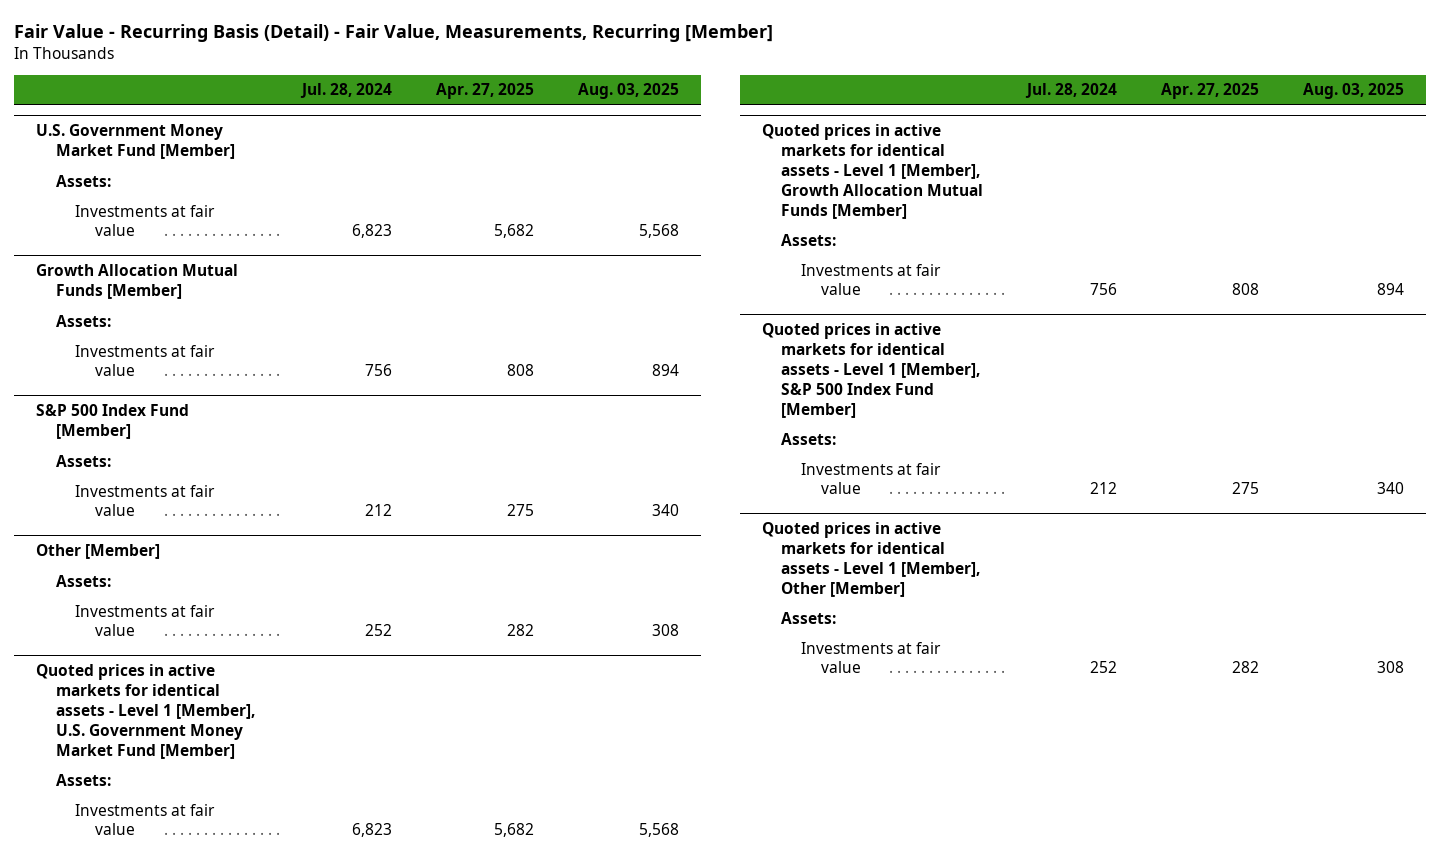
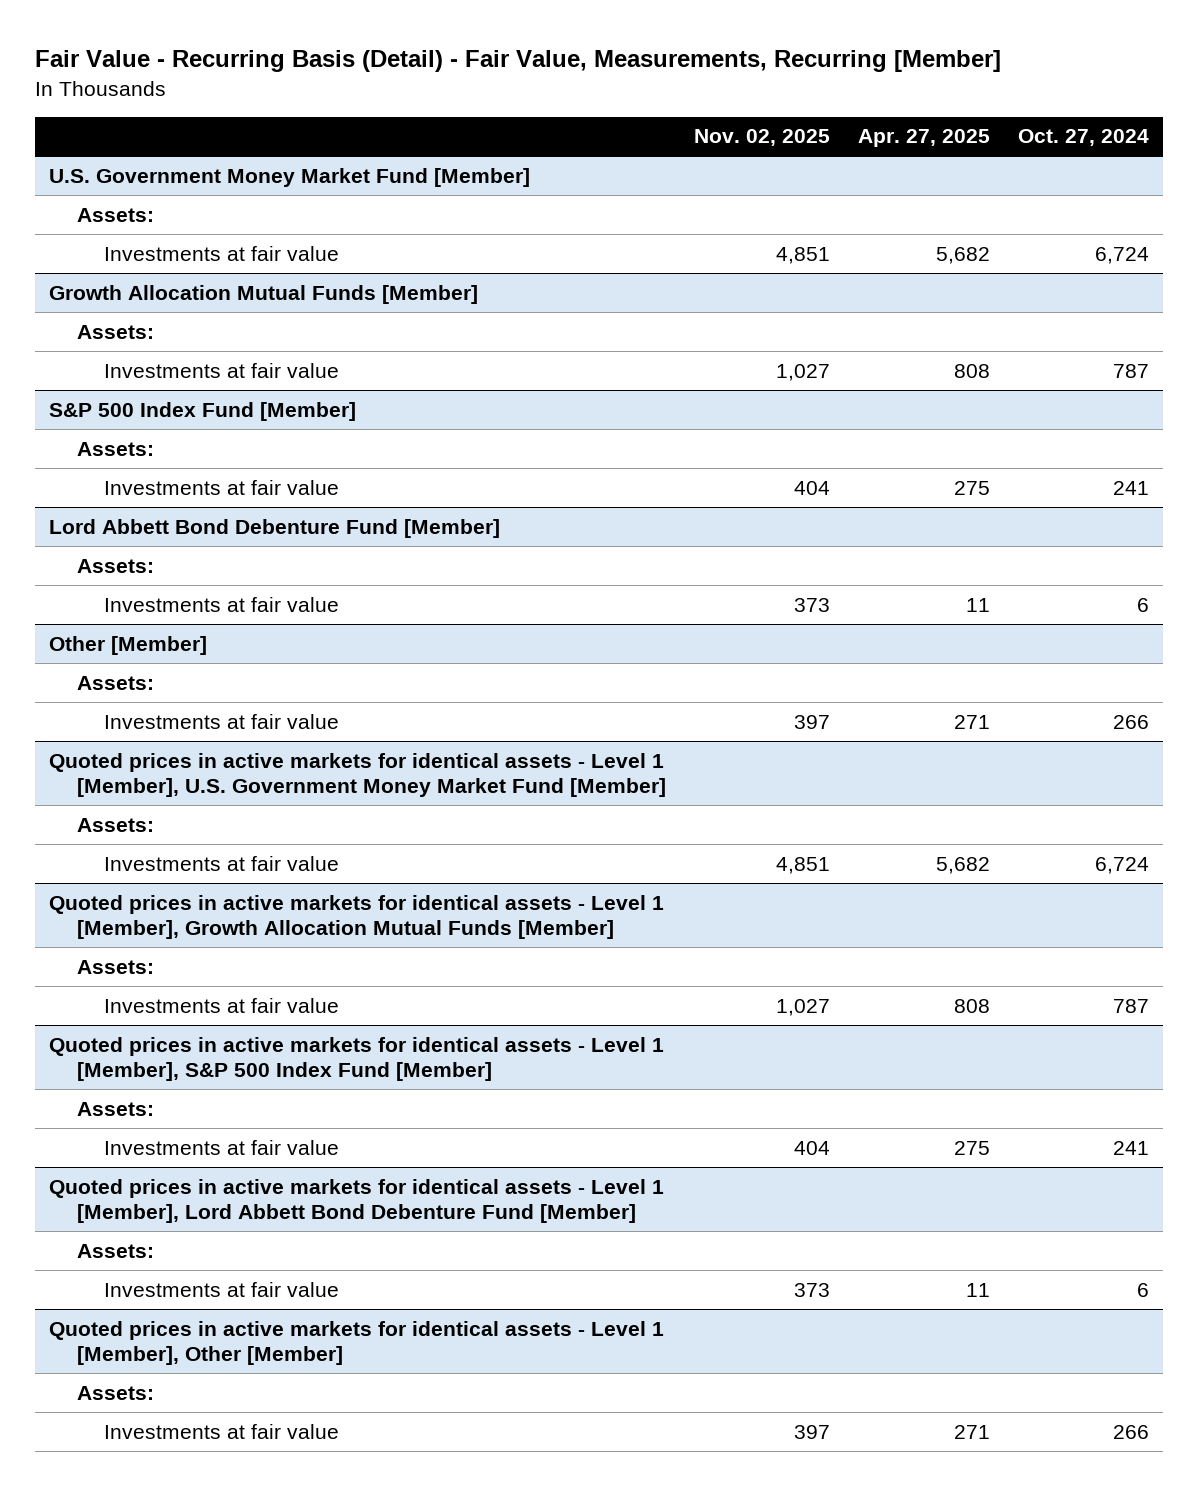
[299,83,392,99] Jul. 28, 2024 -> none
[577,83,679,100] Aug. 03, 2025 -> none
none -> [693,129,830,147] Nov. 02, 2025
none -> [1018,129,1150,147] Oct. 27, 2024
none -> [48,518,500,538] Lord Abbett Bond Debenture Fund [Member]
none -> [76,558,154,573] Assets:
none -> [104,596,340,612] Investments at fair value
[506,624,534,637] 282 -> [954,714,991,729] 271
none -> [48,1178,664,1224] Quoted prices in active markets for identical assets - Level 1 [Member], Lord Abbett Bond Debenture Fund [Member]
none -> [76,1243,154,1258] Assets:
none -> [104,1281,340,1297] Investments at fair value
[1232,661,1260,674] 282 -> [954,1424,991,1439] 271

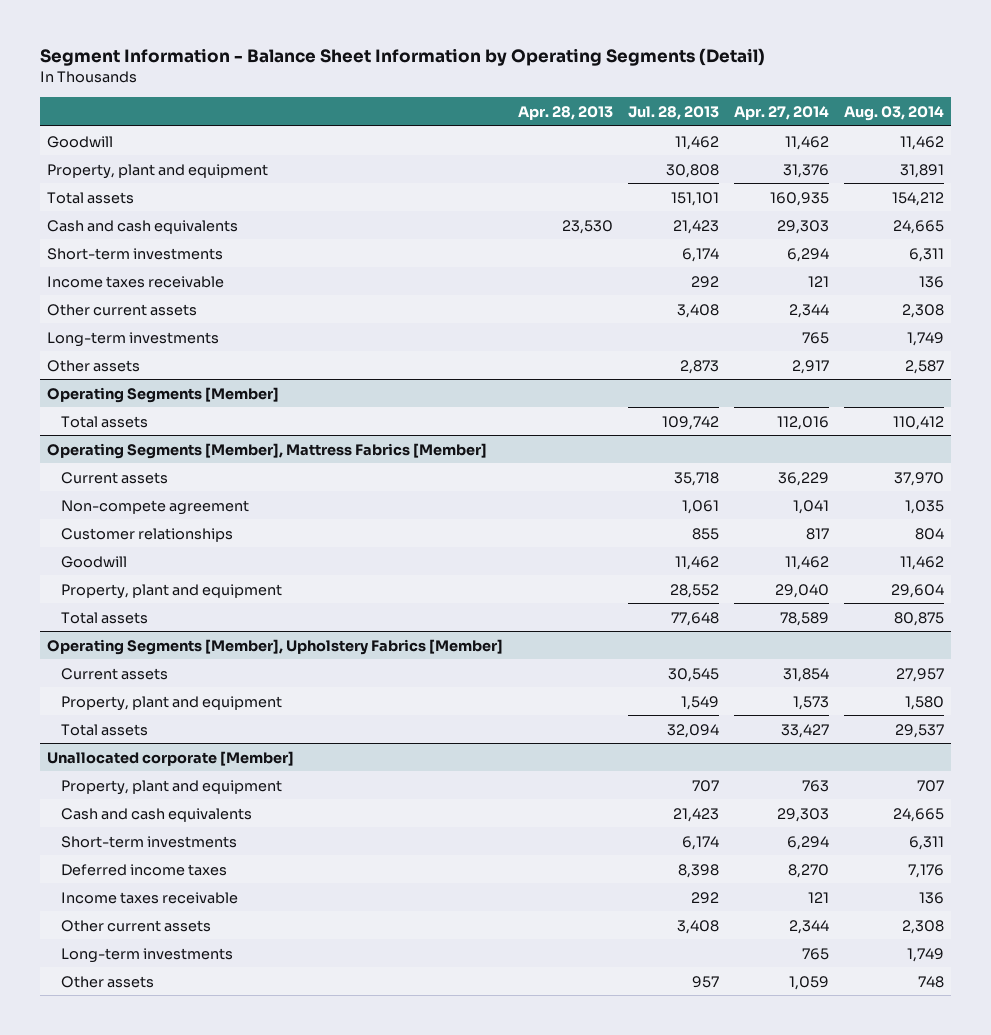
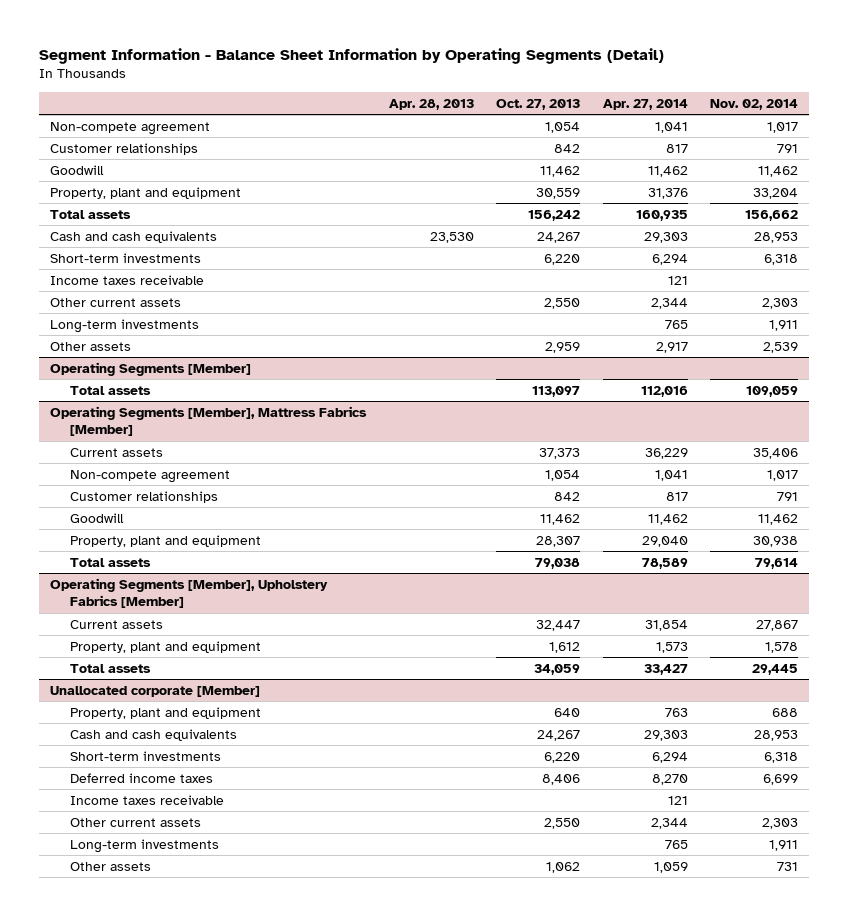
[628,105,720,120] Jul. 28, 2013 -> none
[843,105,944,121] Aug. 03, 2014 -> none
none -> [496,98,581,110] Oct. 27, 2013
none -> [710,98,799,110] Nov. 02, 2014
none -> [50,121,211,135] Non-compete agreement
none -> [50,142,199,155] Customer relationships

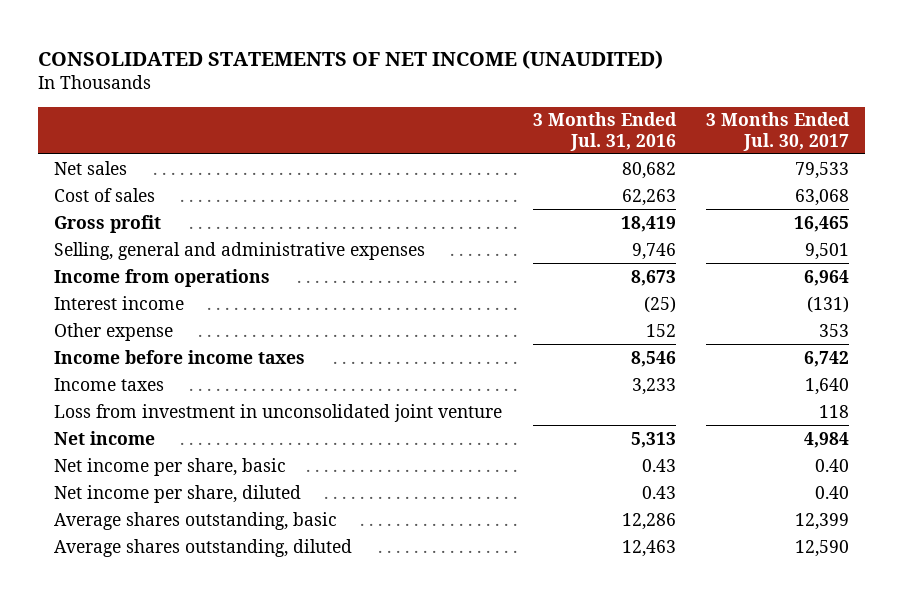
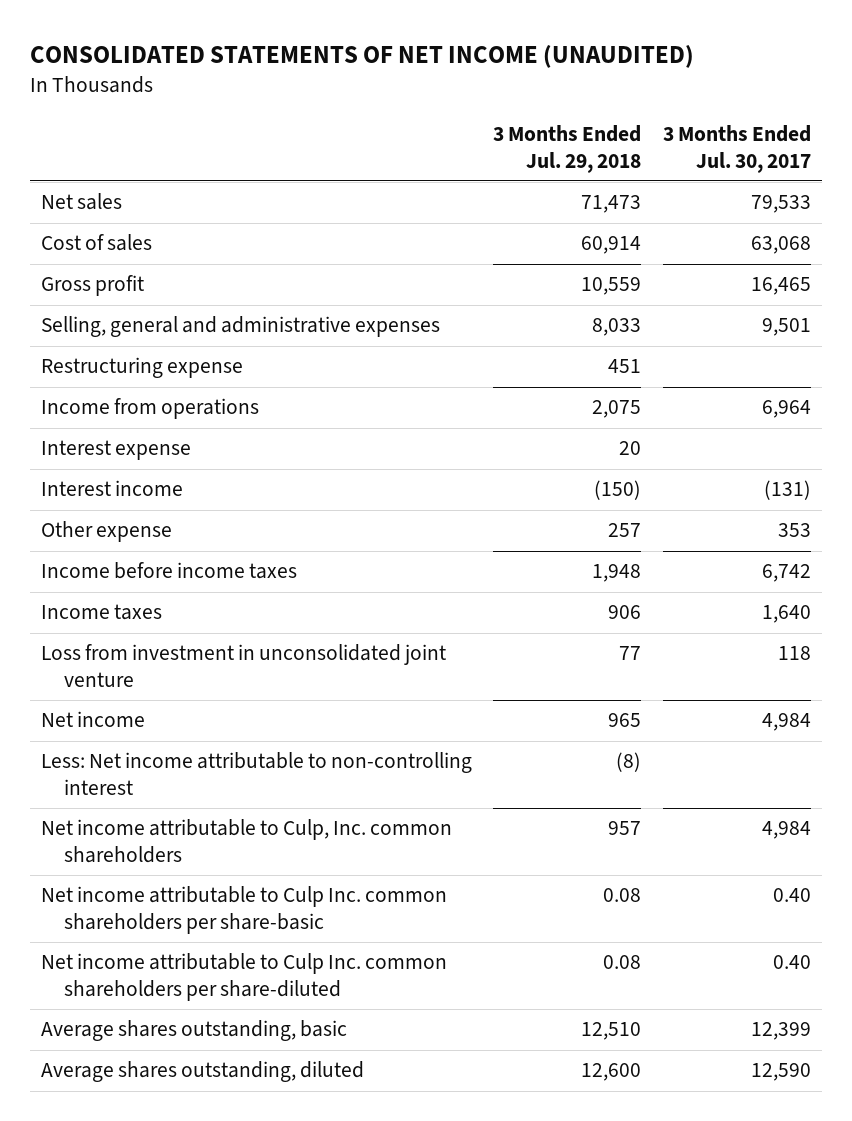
[532,112,677,151] 3 Months Ended Jul. 31, 2016 -> none
none -> [493,125,642,173] 3 Months Ended Jul. 29, 2018
none -> [40,357,243,379] Restructuring expense
none -> [40,440,191,461] Interest expense
none -> [40,752,472,795] Less: Net income attributable to non-controlling interest
none -> [40,819,452,863] Net income attributable to Culp, Inc. common shareholders
[53,457,286,476] Net income per share, basic -> [40,886,447,934] Net income attributable to Culp Inc. common shareholders per share-basic
[53,484,301,503] Net income per share, diluted -> [40,953,447,1001] Net income attributable to Culp Inc. common shareholders per share-diluted

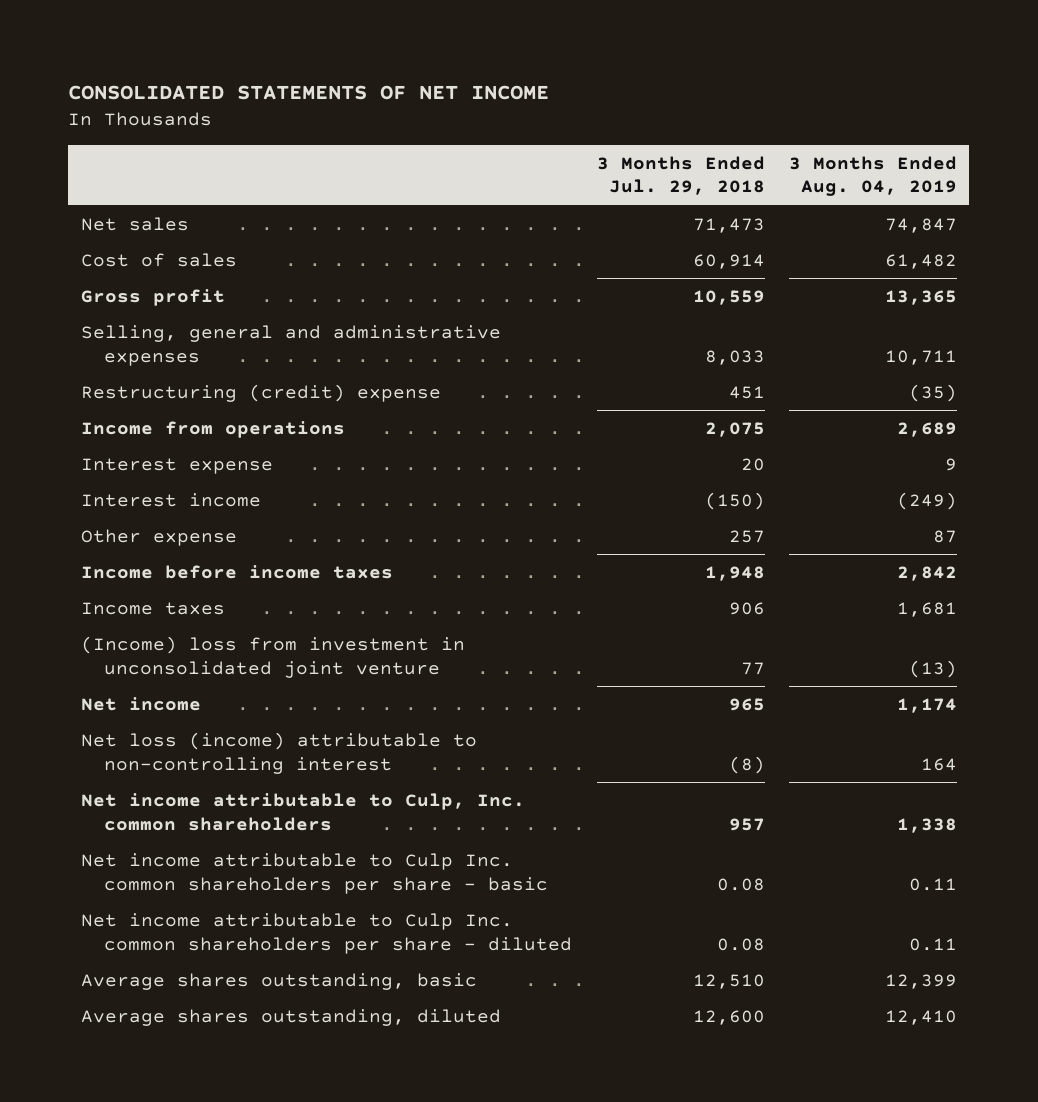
[29,45,694,69] CONSOLIDATED STATEMENTS OF NET INCOME (UNAUDITED) -> [68,84,550,100] CONSOLIDATED STATEMENTS OF NET INCOME
[663,125,812,173] 3 Months Ended Jul. 30, 2017 -> none
none -> [789,155,958,197] 3 Months Ended Aug. 04, 2019
[40,357,243,379] Restructuring expense -> [80,383,441,402] Restructuring (credit) expense
[40,644,446,687] Loss from investment in unconsolidated joint venture -> [80,635,465,678] (Income) loss from investment in unconsolidated joint venture
[40,752,472,795] Less: Net income attributable to non-controlling interest -> [80,731,477,774] Net loss (income) attributable to non-controlling interest
[40,886,447,934] Net income attributable to Culp Inc. common shareholders per share-basic -> [80,852,549,894] Net income attributable to Culp Inc. common shareholders per share - basic
[40,953,447,1001] Net income attributable to Culp Inc. common shareholders per share-diluted -> [80,912,573,954] Net income attributable to Culp Inc. common shareholders per share - diluted

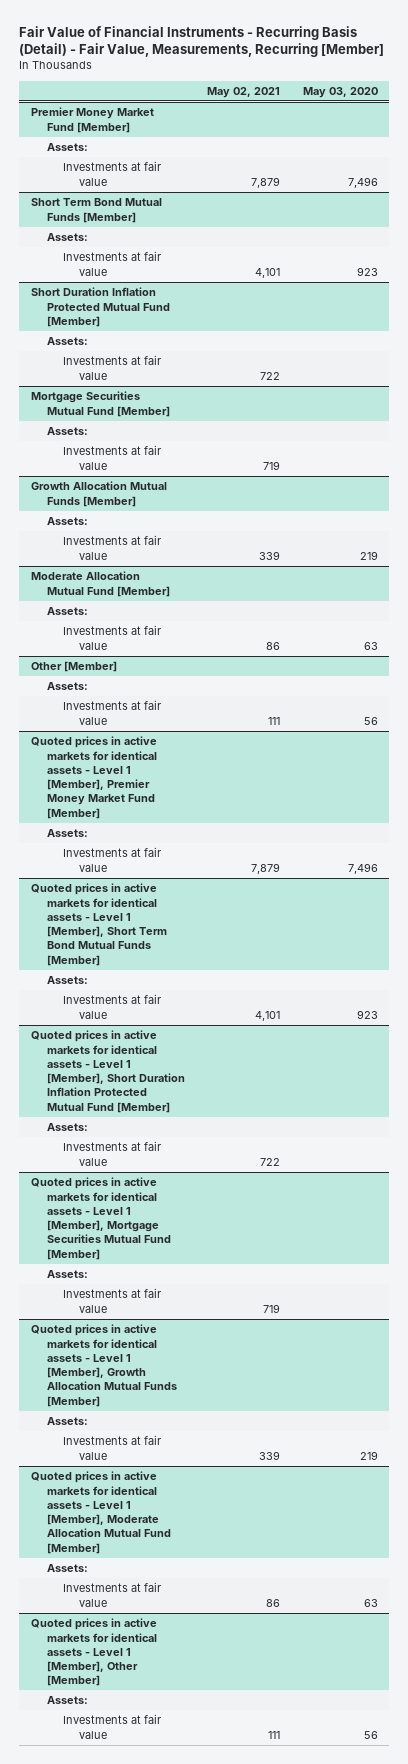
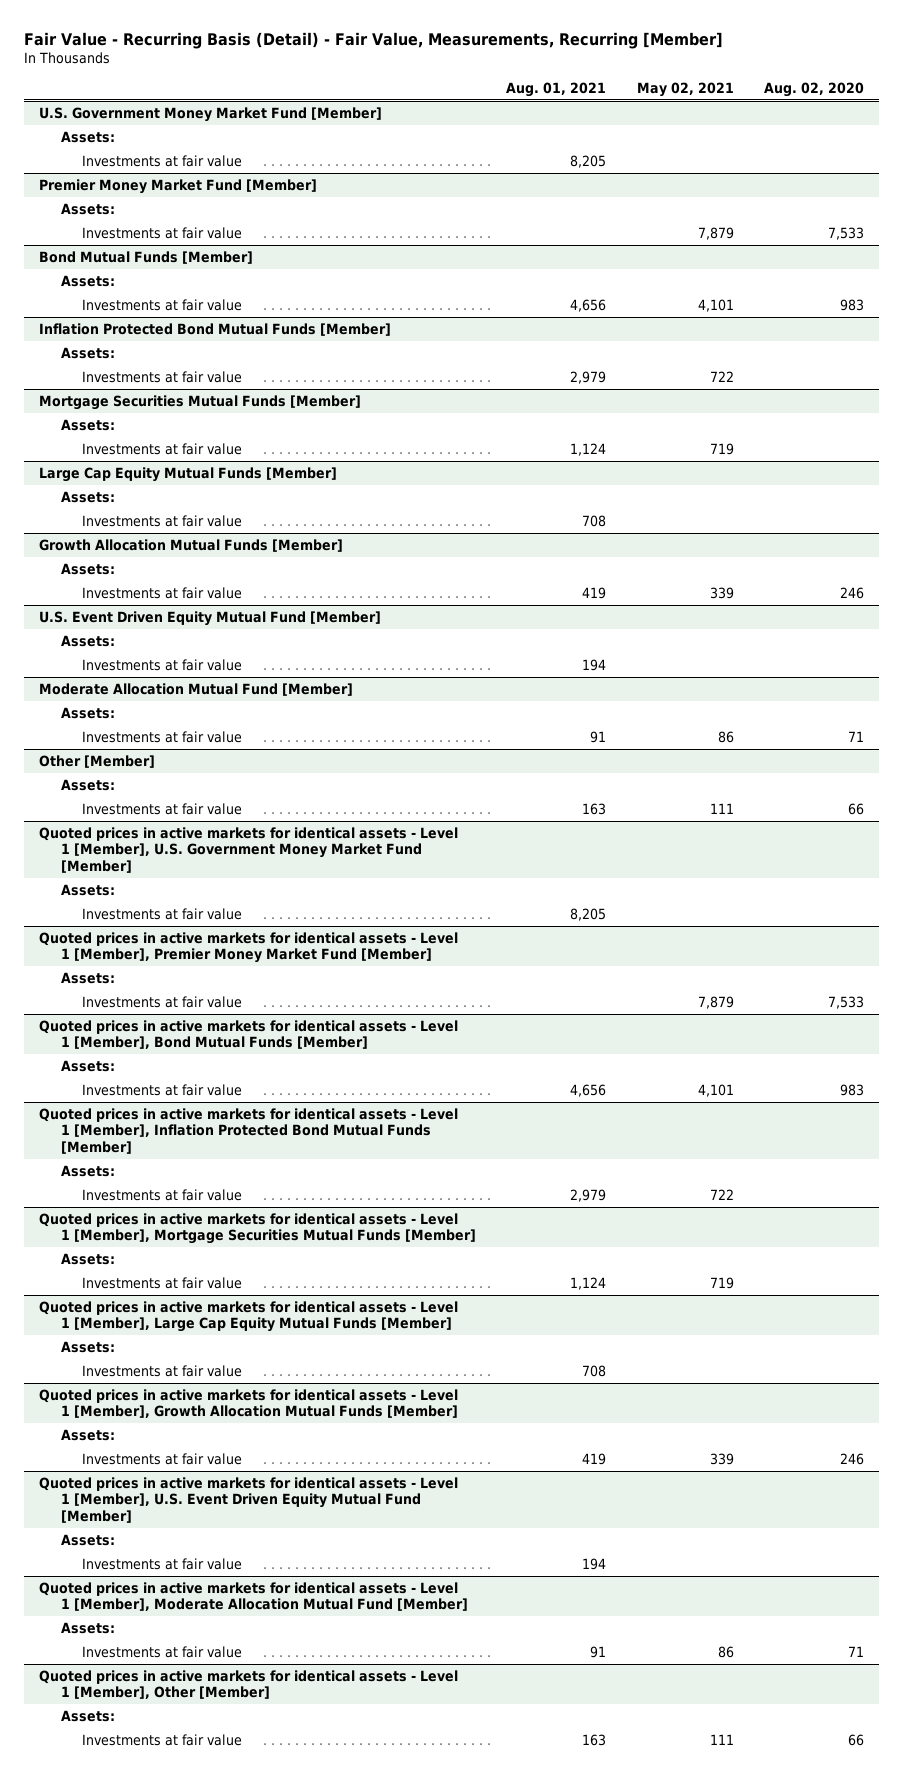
[19,25,385,58] Fair Value of Financial Instruments - Recurring Basis (Detail) - Fair Value, Measurements, Recurring [Member] -> [24,31,724,49] Fair Value - Recurring Basis (Detail) - Fair Value, Measurements, Recurring [Member]
[302,86,378,98] May 03, 2020 -> none
none -> [506,81,607,97] Aug. 01, 2021
none -> [763,81,864,97] Aug. 02, 2020
none -> [39,106,383,122] U.S. Government Money Market Fund [Member]
none -> [60,130,115,143] Assets:
none -> [81,154,242,167] Investments at fair value
[30,198,162,223] Short Term Bond Mutual Funds [Member] -> [39,250,254,264] Bond Mutual Funds [Member]
[30,287,170,327] Short Duration Inflation Protected Mutual Fund [Member] -> [39,322,392,336] Inflation Protected Bond Mutual Funds [Member]
[30,391,170,417] Mortgage Securities Mutual Fund [Member] -> [39,394,362,410] Mortgage Securities Mutual Funds [Member]
none -> [39,466,338,482] Large Cap Equity Mutual Funds [Member]
none -> [60,490,115,503] Assets:
none -> [81,514,242,527] Investments at fair value
none -> [39,610,382,626] U.S. Event Driven Equity Mutual Fund [Member]
none -> [60,634,115,647] Assets:
none -> [81,658,242,671] Investments at fair value
none -> [39,826,459,874] Quoted prices in active markets for identical assets - Level 1 [Member], U.S. Government Money Market Fund [Member]
none -> [60,883,115,896] Assets:
none -> [81,907,242,920] Investments at fair value
[30,883,167,966] Quoted prices in active markets for identical assets - Level 1 [Member], Short Term Bond Mutual Funds [Member] -> [39,1019,459,1050] Quoted prices in active markets for identical assets - Level 1 [Member], Bond Mutual Funds [Member]
[30,1030,185,1113] Quoted prices in active markets for identical assets - Level 1 [Member], Short Duration Inflation Protected Mutual Fund [Member] -> [39,1107,459,1155] Quoted prices in active markets for identical assets - Level 1 [Member], Inflation Protected Bond Mutual Funds [Member]
[30,1177,171,1260] Quoted prices in active markets for identical assets - Level 1 [Member], Mortgage Securities Mutual Fund [Member] -> [39,1212,476,1245] Quoted prices in active markets for identical assets - Level 1 [Member], Mortgage Securities Mutual Funds [Member]
none -> [39,1300,459,1333] Quoted prices in active markets for identical assets - Level 1 [Member], Large Cap Equity Mutual Funds [Member]
none -> [60,1340,115,1353] Assets:
none -> [81,1364,242,1377] Investments at fair value
none -> [39,1476,459,1524] Quoted prices in active markets for identical assets - Level 1 [Member], U.S. Event Driven Equity Mutual Fund [Member]
none -> [60,1533,115,1546] Assets:
none -> [81,1557,242,1570] Investments at fair value

